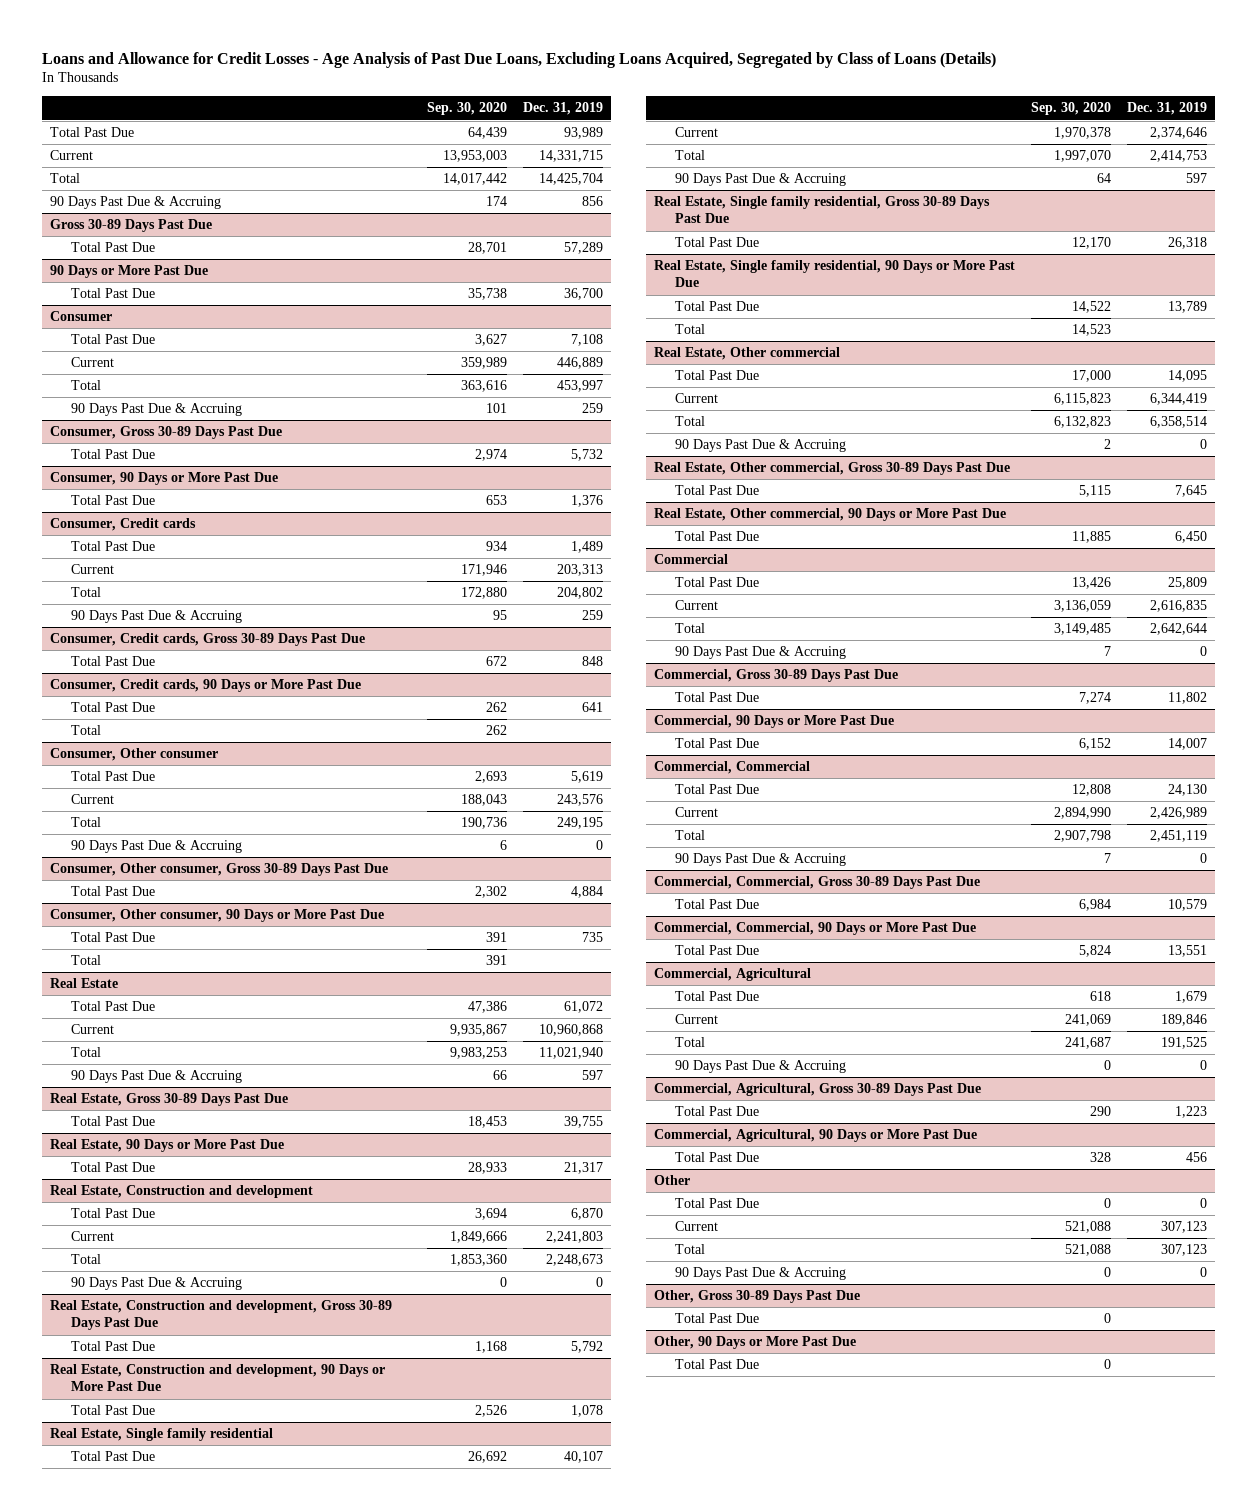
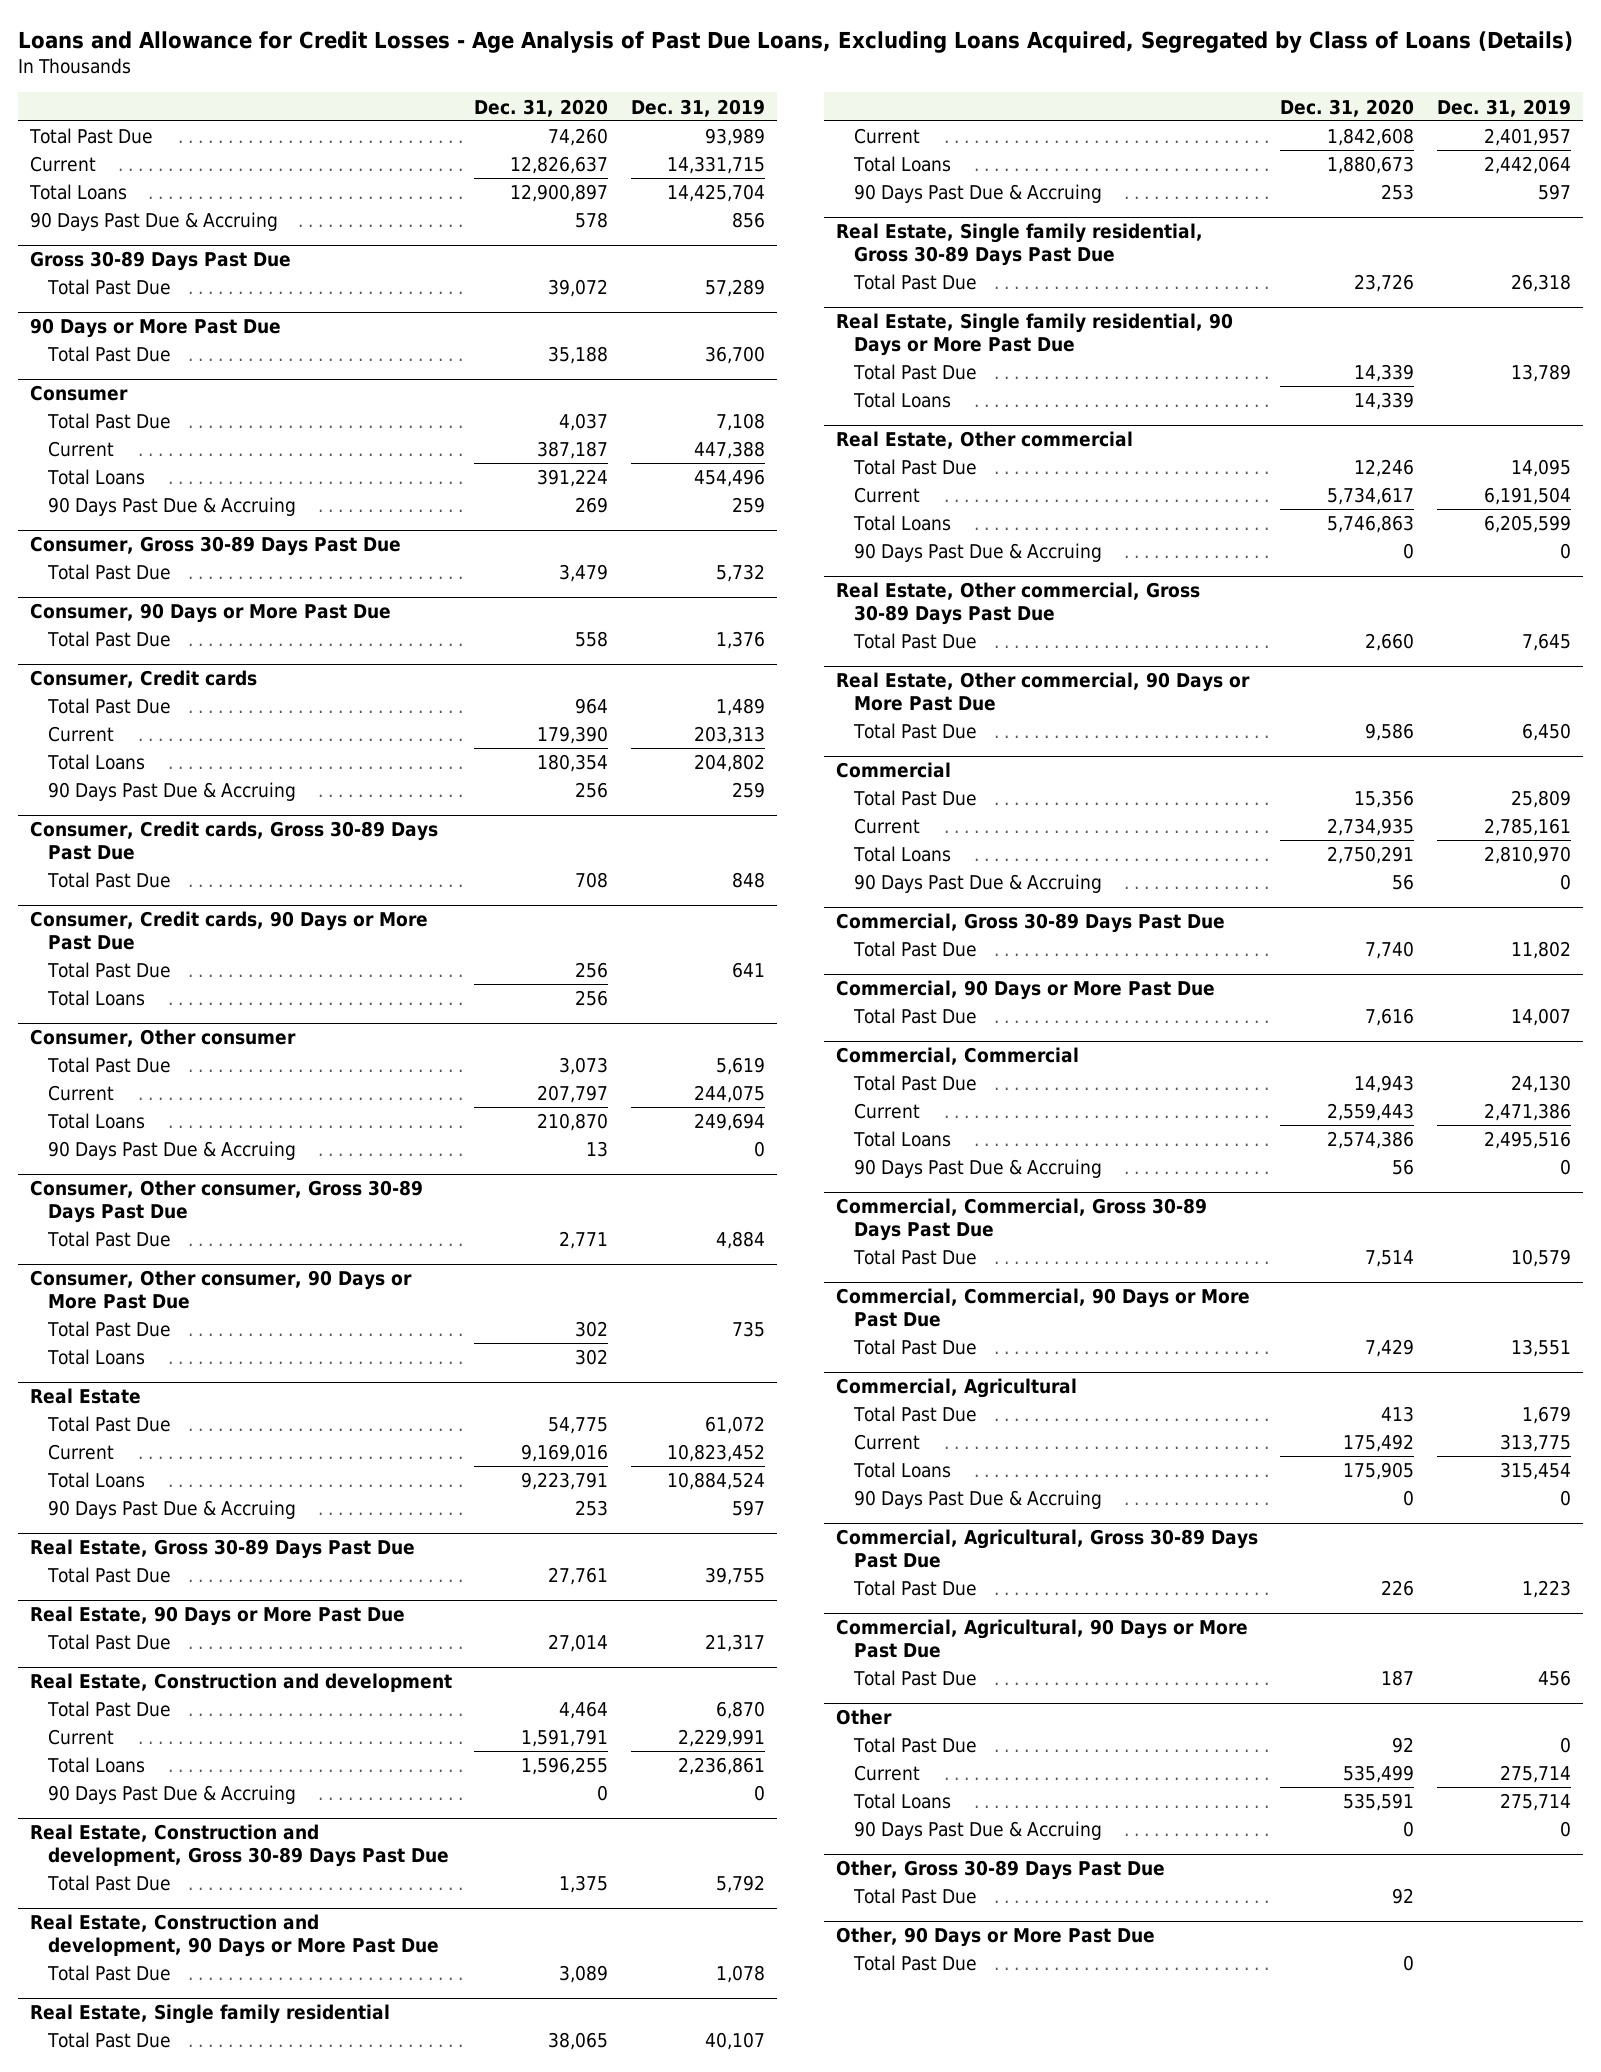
[427,102,508,116] Sep. 30, 2020 -> none
none -> [474,98,609,117] Dec. 31, 2020
[50,173,81,184] Total -> [28,184,127,201] Total Loans
[557,357,604,370] 446,889 -> [694,441,766,460] 447,388
[71,380,102,391] Total -> [46,469,145,486] Total Loans
[557,380,604,393] 453,997 -> [694,469,766,488] 454,496
[71,587,102,598] Total -> [46,754,145,771] Total Loans
[71,725,102,736] Total -> [46,990,145,1007] Total Loans
[557,794,604,807] 243,576 -> [694,1085,766,1104] 244,075
[71,817,102,828] Total -> [46,1113,145,1130] Total Loans
[557,817,604,830] 249,195 -> [694,1113,766,1132] 249,694
[71,955,102,966] Total -> [46,1349,145,1366] Total Loans
[539,1024,604,1037] 10,960,868 -> [667,1444,766,1463] 10,823,452
[71,1047,102,1058] Total -> [46,1472,145,1489] Total Loans
[539,1047,604,1060] 11,021,940 -> [667,1472,766,1491] 10,884,524
[546,1231,604,1244] 2,241,803 -> [678,1729,766,1748] 2,229,991
[71,1254,102,1265] Total -> [46,1757,145,1774] Total Loans
[546,1254,604,1267] 2,248,673 -> [678,1757,766,1776] 2,236,861
[1149,127,1207,140] 2,374,646 -> [1484,128,1572,147] 2,401,957
[674,150,705,161] Total -> [852,156,951,173] Total Loans
[1149,150,1207,163] 2,414,753 -> [1484,156,1572,175] 2,442,064
[674,324,705,335] Total -> [852,392,951,409] Total Loans
[1149,393,1207,406] 6,344,419 -> [1484,487,1572,506] 6,191,504
[674,416,705,427] Total -> [852,515,951,532] Total Loans
[1149,416,1207,429] 6,358,514 -> [1484,515,1572,534] 6,205,599
[1149,600,1207,613] 2,616,835 -> [1484,818,1572,837] 2,785,161
[674,623,705,634] Total -> [852,846,951,863] Total Loans
[1149,623,1207,636] 2,642,644 -> [1484,846,1572,865] 2,810,970
[1149,807,1207,820] 2,426,989 -> [1484,1103,1572,1122] 2,471,386
[674,830,705,841] Total -> [852,1131,951,1148] Total Loans
[1149,830,1207,843] 2,451,119 -> [1484,1131,1572,1150] 2,495,516
[1160,1014,1207,1027] 189,846 -> [1500,1434,1572,1453] 313,775
[674,1037,705,1048] Total -> [852,1462,951,1479] Total Loans
[1160,1037,1207,1050] 191,525 -> [1500,1462,1572,1481] 315,454
[1160,1221,1207,1234] 307,123 -> [1500,1765,1572,1784] 275,714
[674,1244,705,1255] Total -> [852,1793,951,1810] Total Loans
[1160,1244,1207,1257] 307,123 -> [1500,1793,1572,1812] 275,714

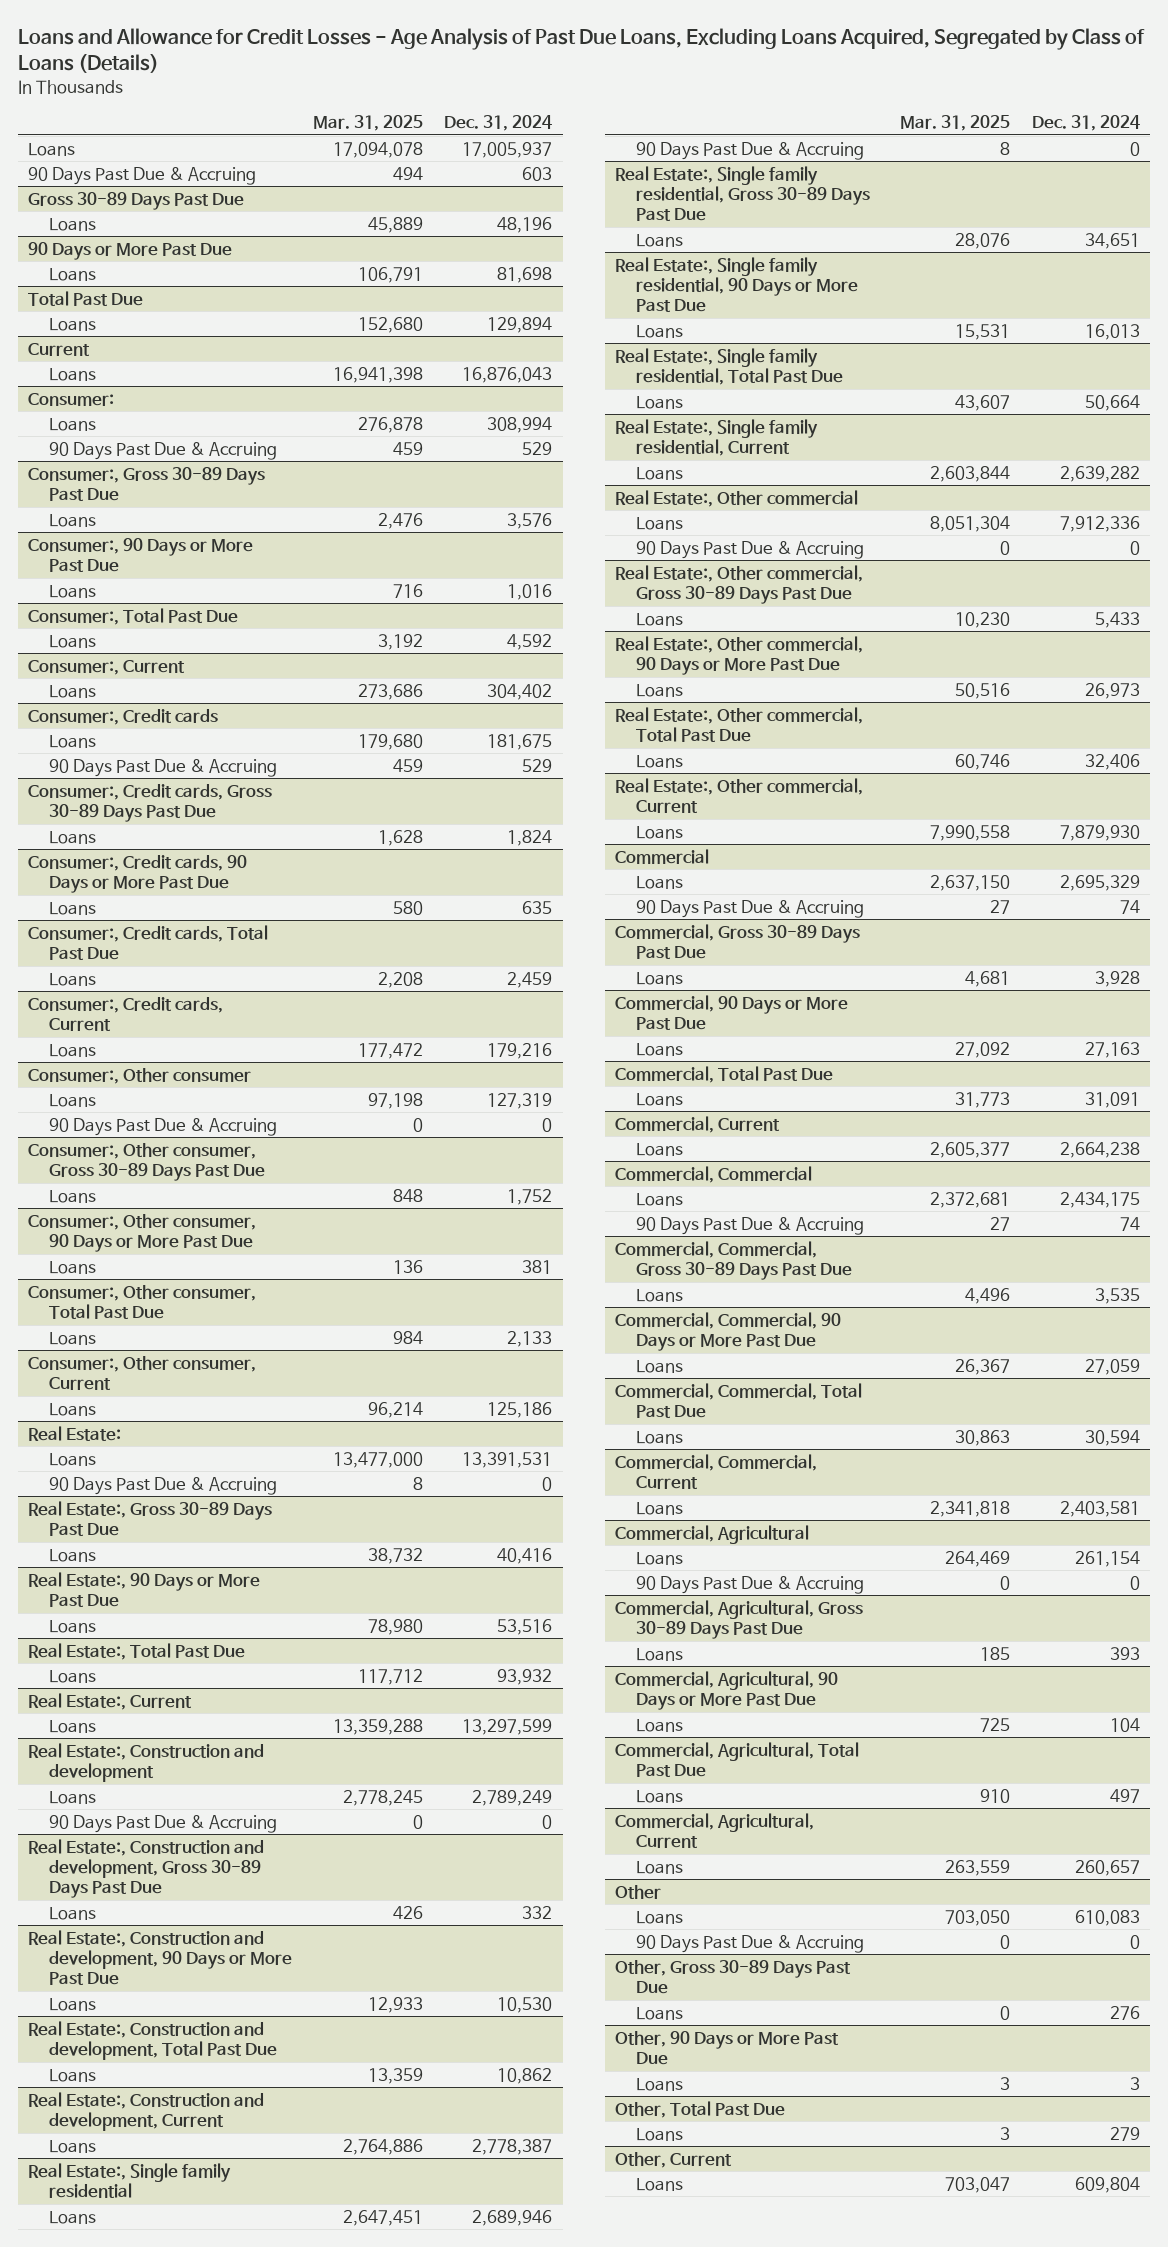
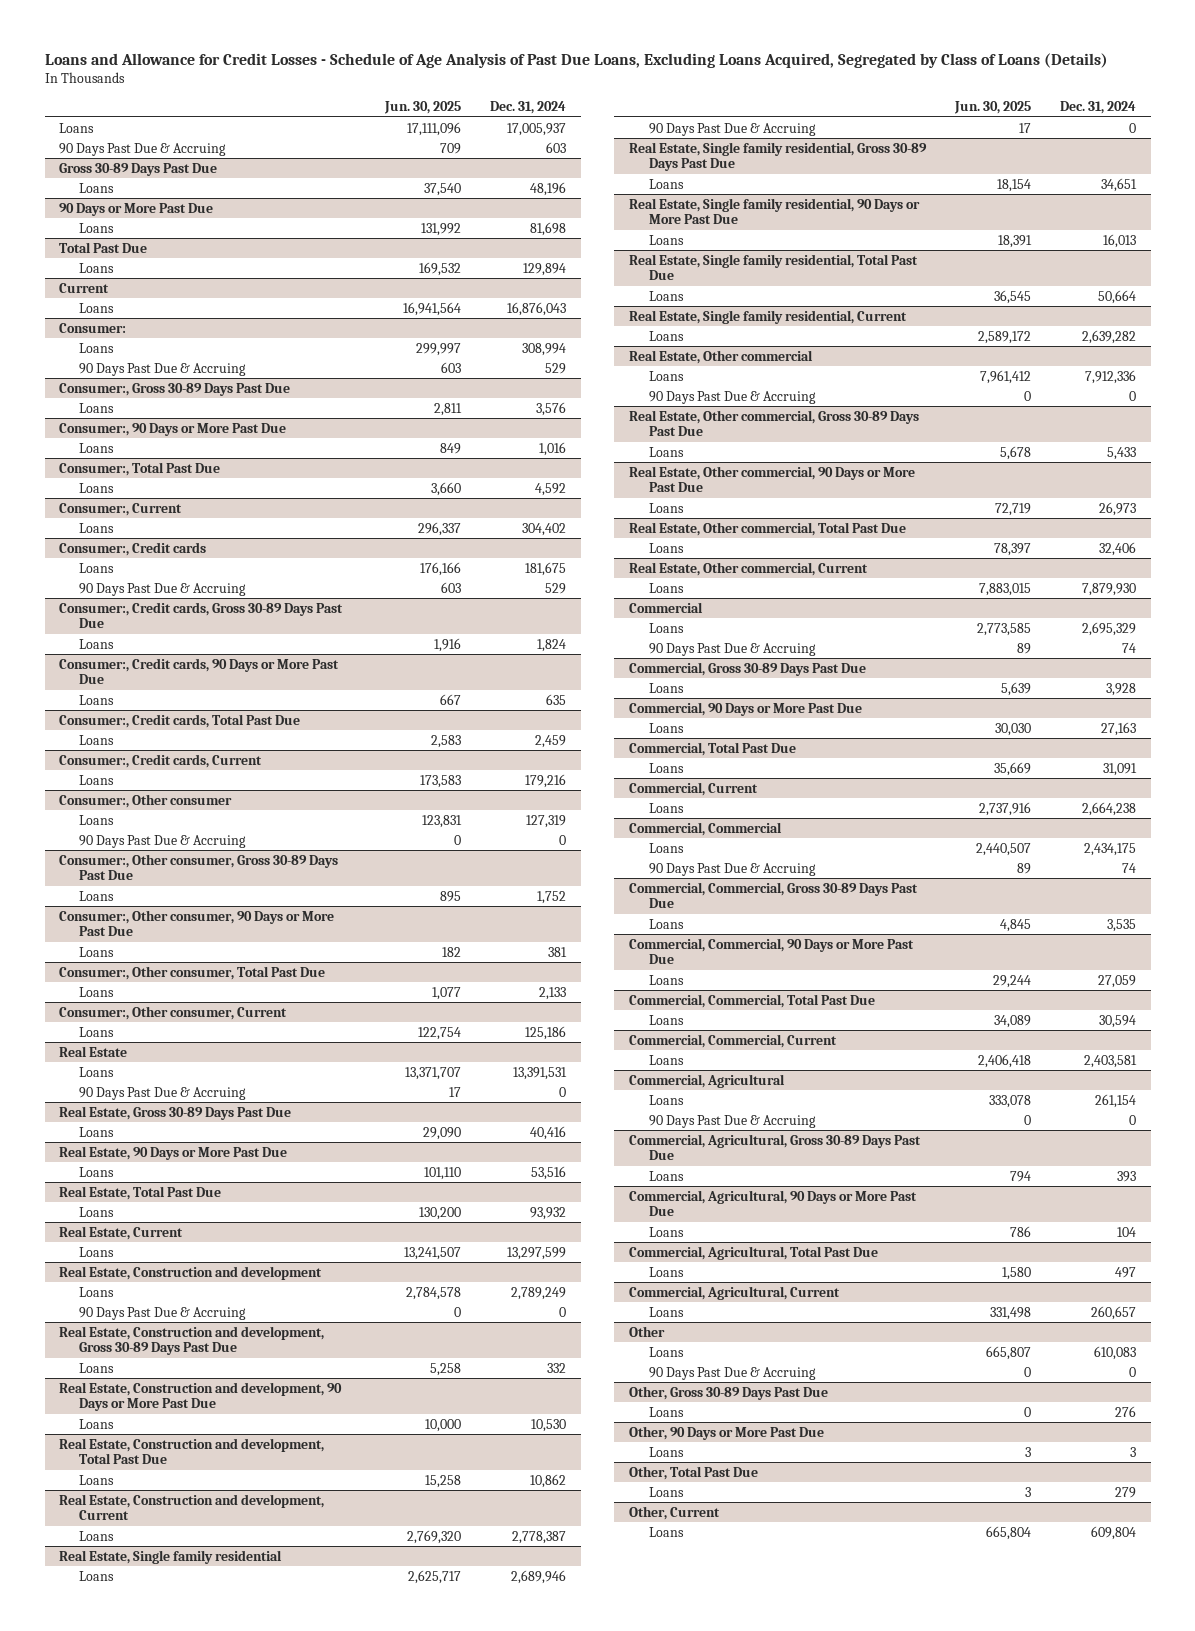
[17,27,1145,73] Loans and Allowance for Credit Losses - Age Analysis of Past Due Loans, Excluding Loans Acquired, Segregated by Class of Loans (Details) -> [44,53,1108,69] Loans and Allowance for Credit Losses - Schedule of Age Analysis of Past Due Loans, Excluding Loans Acquired, Segregated by Class of Loans (Details)
[313,115,424,132] Mar. 31, 2025 -> none
none -> [384,101,462,115] Jun. 30, 2025
[28,1425,122,1441] Real Estate: -> [59,1045,128,1057] Real Estate
[28,1500,273,1536] Real Estate:, Gross 30-89 Days Past Due -> [59,1105,292,1120] Real Estate, Gross 30-89 Days Past Due
[28,1571,261,1607] Real Estate:, 90 Days or More Past Due -> [59,1145,288,1160] Real Estate, 90 Days or More Past Due
[28,1642,246,1660] Real Estate:, Total Past Due -> [59,1185,222,1200] Real Estate, Total Past Due
[28,1692,193,1710] Real Estate:, Current -> [59,1225,184,1240] Real Estate, Current
[28,1742,265,1782] Real Estate:, Construction and development -> [59,1265,323,1280] Real Estate, Construction and development
[28,1838,265,1899] Real Estate:, Construction and development, Gross 30-89 Days Past Due -> [59,1325,325,1356] Real Estate, Construction and development, Gross 30-89 Days Past Due
[28,1929,292,1986] Real Estate:, Construction and development, 90 Days or More Past Due -> [59,1381,343,1412] Real Estate, Construction and development, 90 Days or More Past Due
[28,2020,277,2060] Real Estate:, Construction and development, Total Past Due -> [59,1437,325,1465] Real Estate, Construction and development, Total Past Due
[28,2091,265,2131] Real Estate:, Construction and development, Current -> [59,1493,325,1521] Real Estate, Construction and development, Current
[28,2162,232,2198] Real Estate:, Single family residential -> [59,1549,283,1564] Real Estate, Single family residential
[615,165,871,222] Real Estate:, Single family residential, Gross 30-89 Days Past Due -> [628,141,927,172] Real Estate, Single family residential, Gross 30-89 Days Past Due
[615,256,859,313] Real Estate:, Single family residential, 90 Days or More Past Due -> [628,197,920,225] Real Estate, Single family residential, 90 Days or More Past Due
[615,347,844,385] Real Estate:, Single family residential, Total Past Due -> [628,253,918,281] Real Estate, Single family residential, Total Past Due
[615,418,819,456] Real Estate:, Single family residential, Current -> [628,309,907,324] Real Estate, Single family residential, Current
[615,489,859,507] Real Estate:, Other commercial -> [628,349,813,364] Real Estate, Other commercial
[615,564,864,604] Real Estate:, Other commercial, Gross 30-89 Days Past Due -> [628,409,919,437] Real Estate, Other commercial, Gross 30-89 Days Past Due
[615,635,864,675] Real Estate:, Other commercial, 90 Days or More Past Due -> [628,465,915,493] Real Estate, Other commercial, 90 Days or More Past Due
[615,706,864,742] Real Estate:, Other commercial, Total Past Due -> [628,521,906,536] Real Estate, Other commercial, Total Past Due
[615,777,864,813] Real Estate:, Other commercial, Current -> [628,561,868,576] Real Estate, Other commercial, Current

